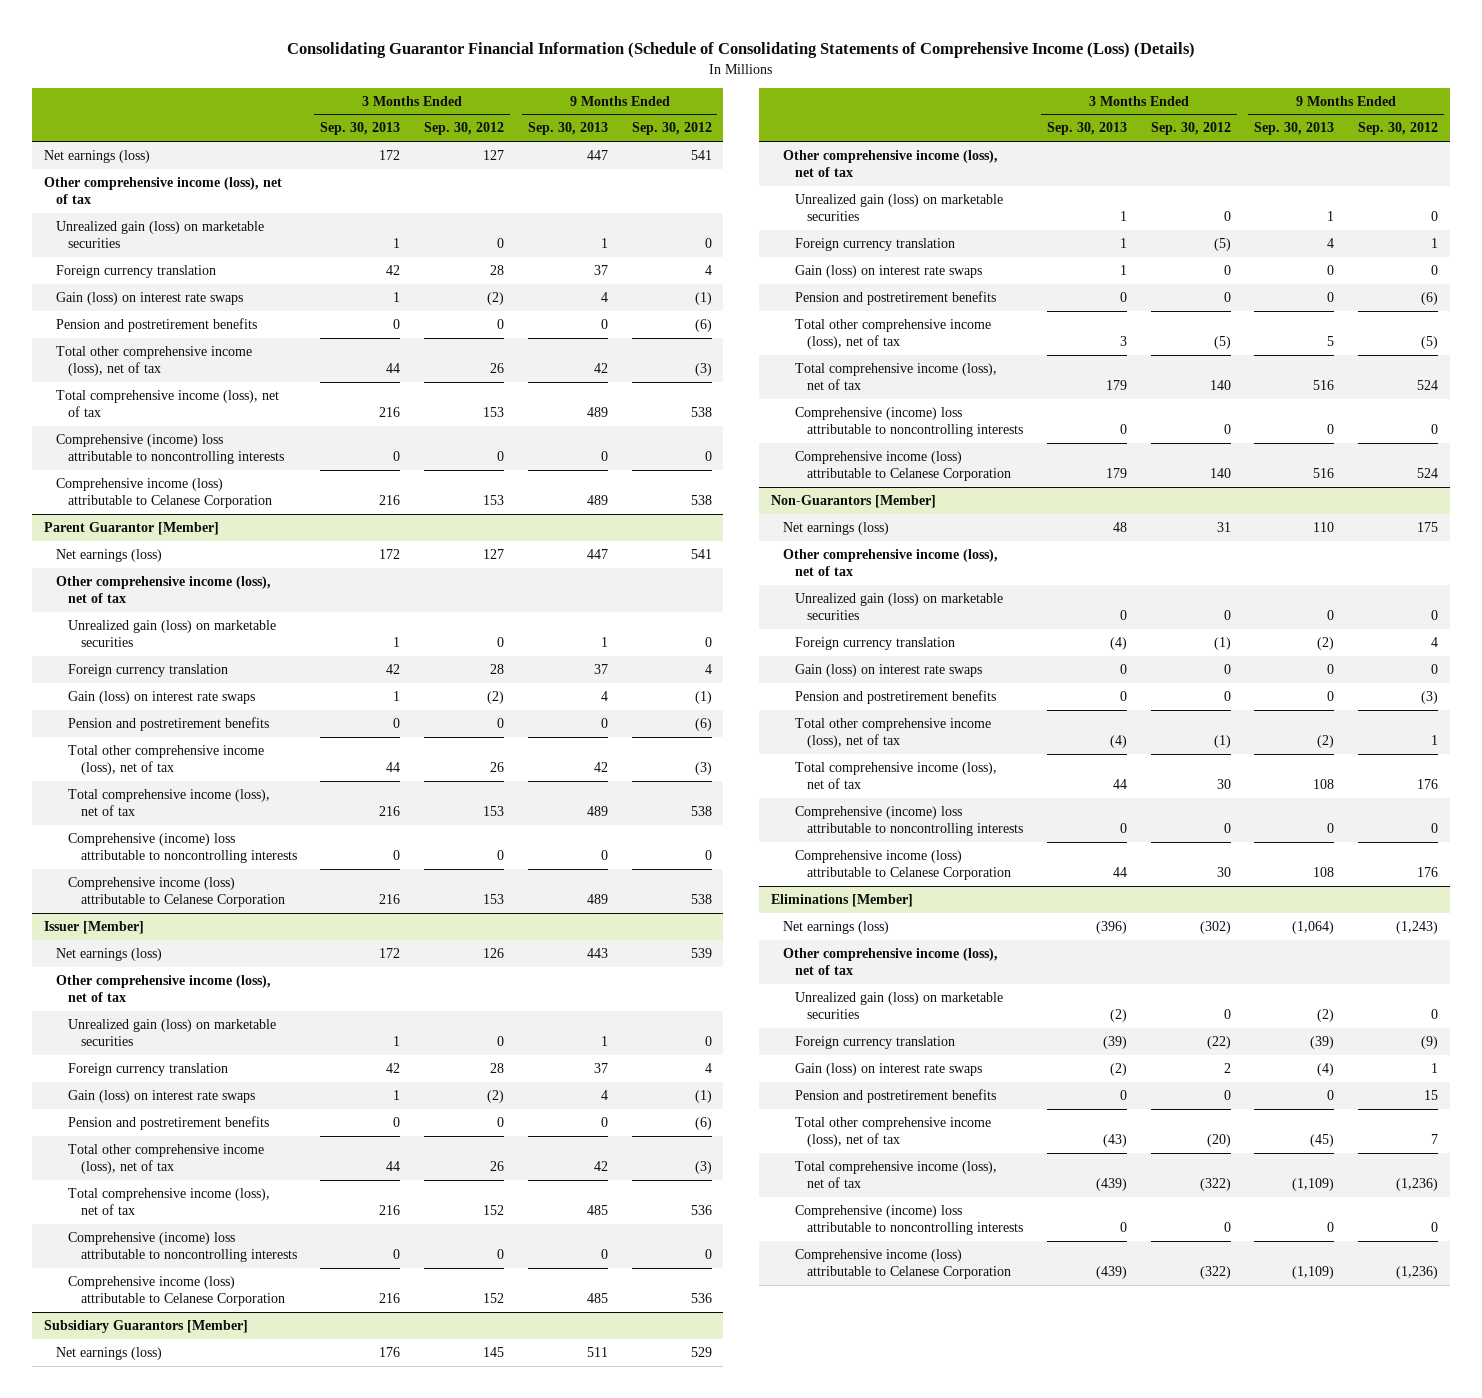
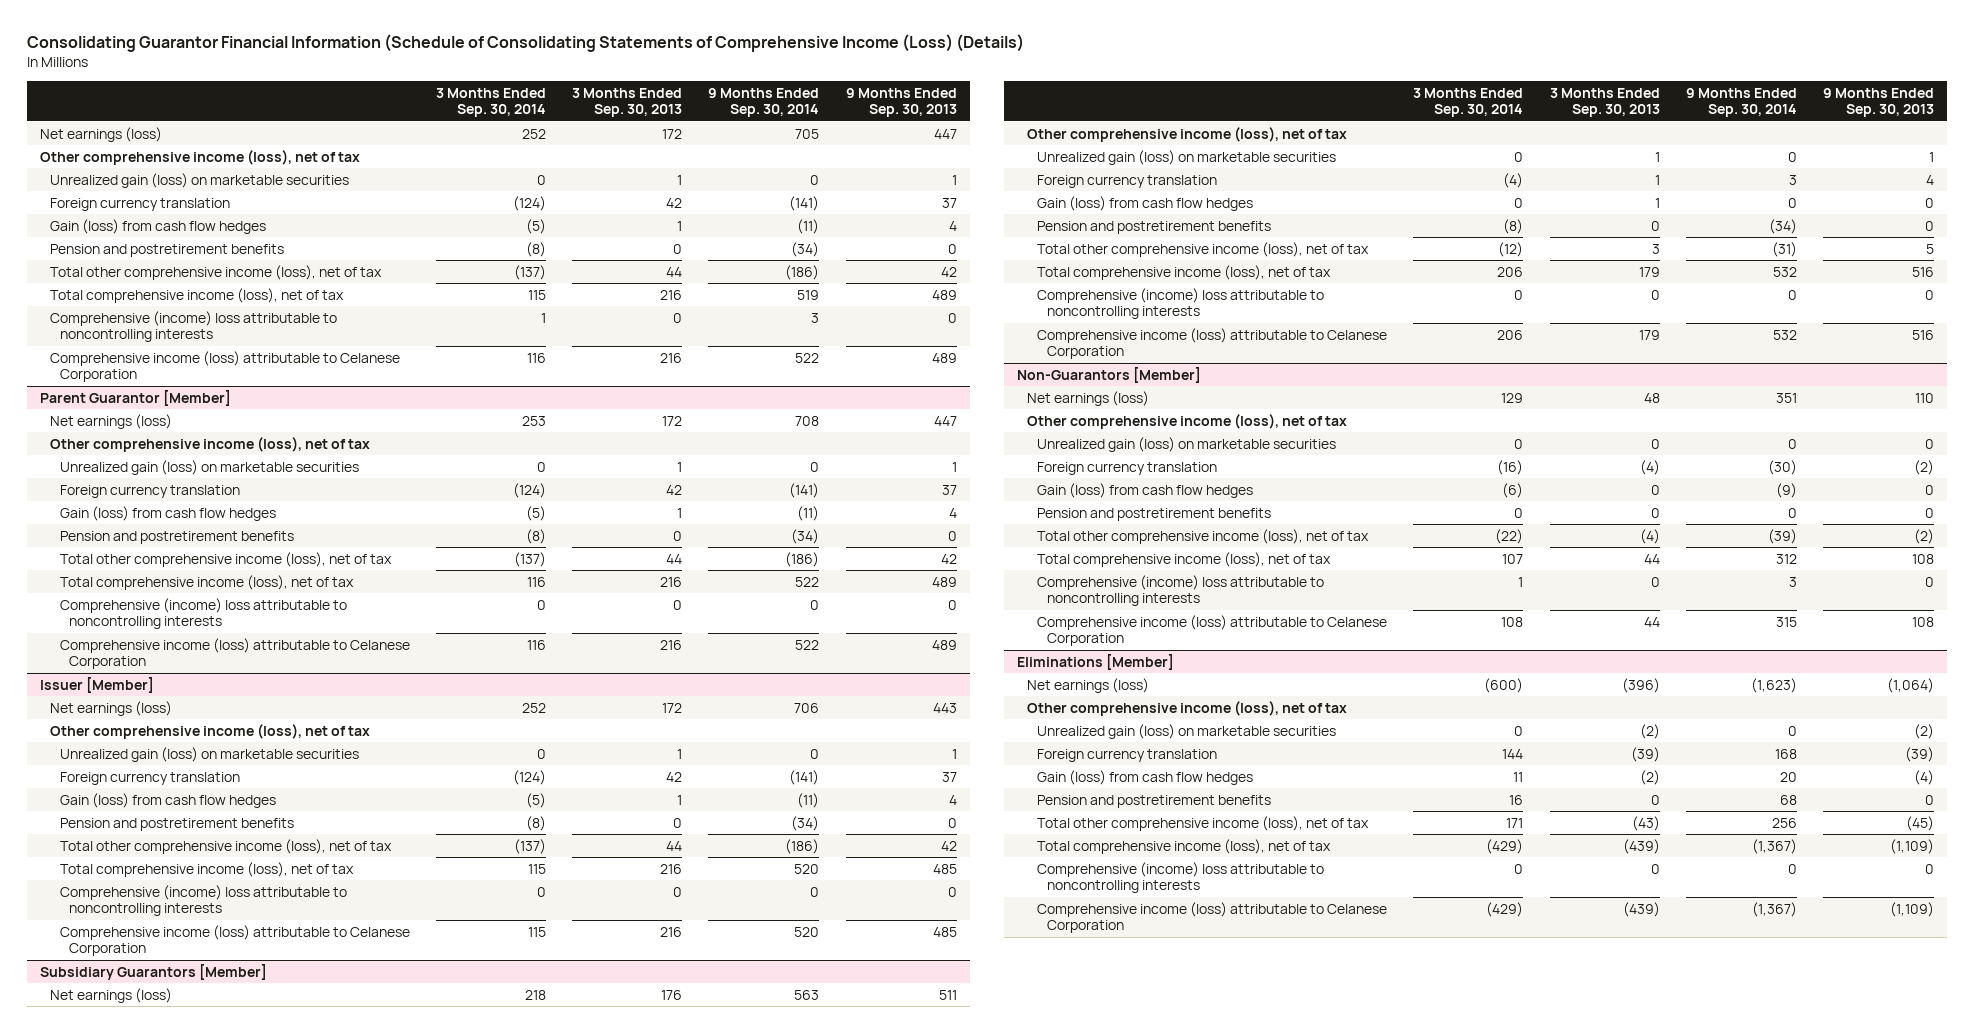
[424,122,505,136] Sep. 30, 2012 -> none
[631,122,712,136] Sep. 30, 2012 -> none
none -> [435,87,546,118] 3 Months Ended Sep. 30, 2014
none -> [708,87,820,118] 9 Months Ended Sep. 30, 2014
[56,291,244,305] Gain (loss) on interest rate swaps -> [49,218,266,234] Gain (loss) from cash flow hedges
[68,690,256,704] Gain (loss) on interest rate swaps -> [59,505,276,521] Gain (loss) from cash flow hedges
[68,1089,256,1103] Gain (loss) on interest rate swaps -> [59,792,276,808] Gain (loss) from cash flow hedges
[795,264,983,278] Gain (loss) on interest rate swaps -> [1037,195,1254,211] Gain (loss) from cash flow hedges
[795,663,983,677] Gain (loss) on interest rate swaps -> [1037,482,1254,498] Gain (loss) from cash flow hedges
[795,1062,983,1076] Gain (loss) on interest rate swaps -> [1037,769,1254,785] Gain (loss) from cash flow hedges

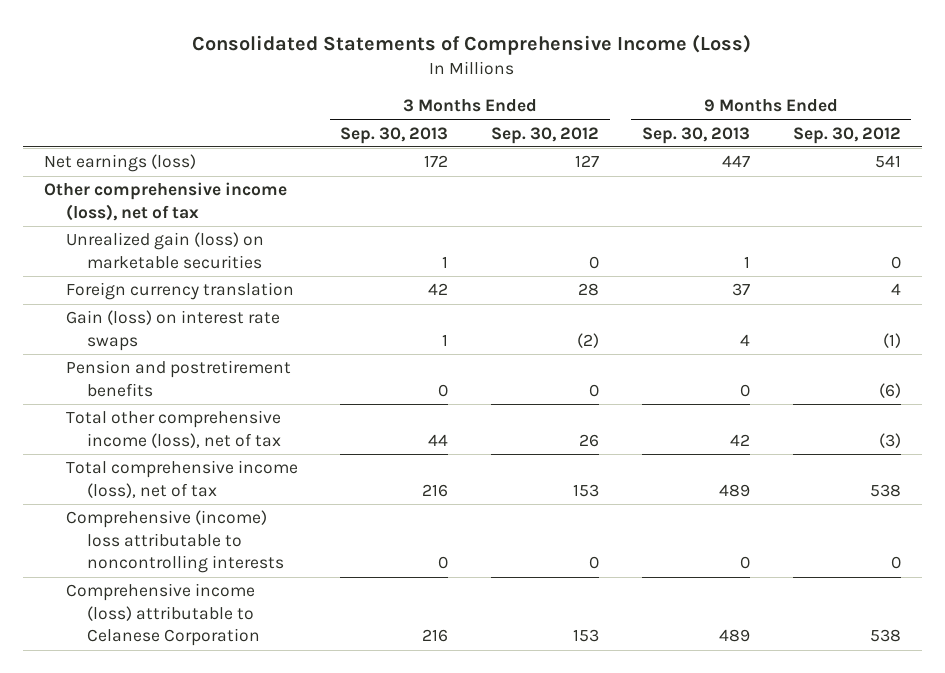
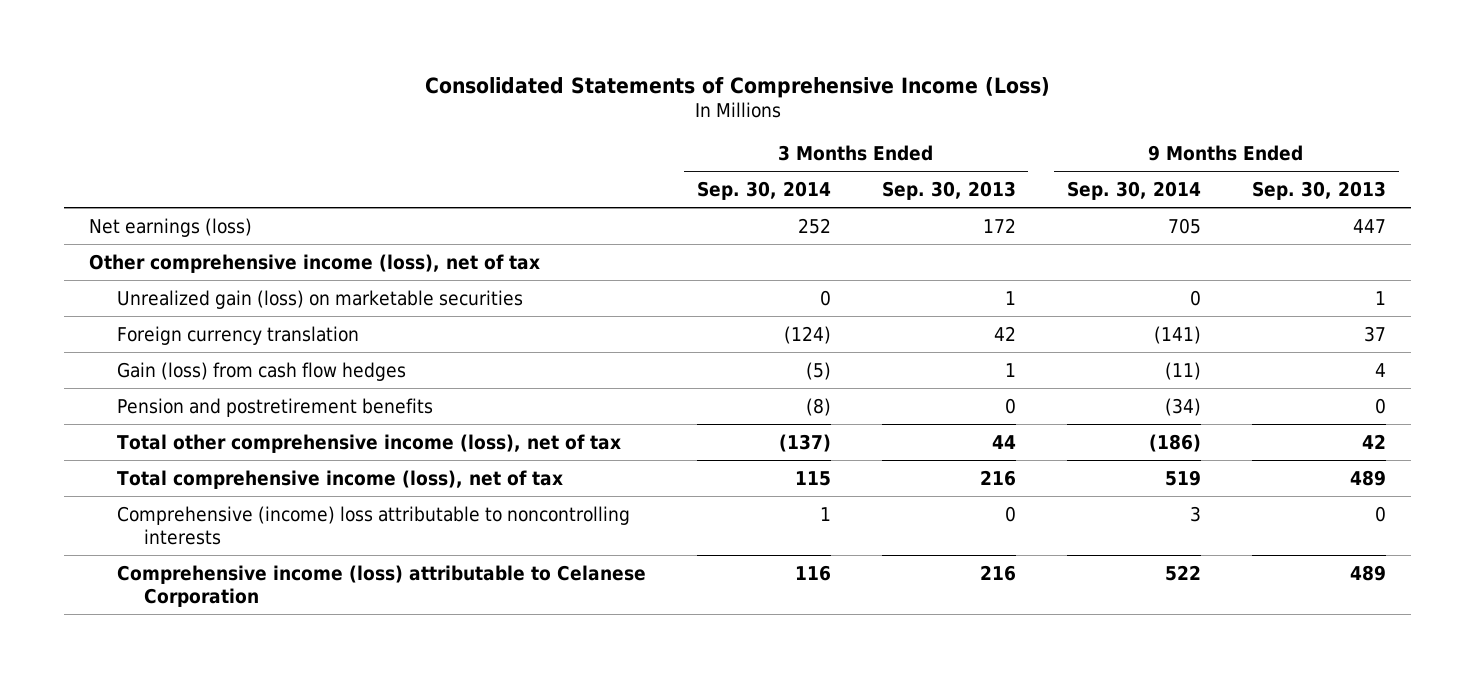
[491,126,600,144] Sep. 30, 2012 -> none
[792,126,901,144] Sep. 30, 2012 -> none
none -> [696,181,831,201] Sep. 30, 2014
none -> [1066,181,1201,201] Sep. 30, 2014
[65,310,280,351] Gain (loss) on interest rate swaps -> [116,361,406,381] Gain (loss) from cash flow hedges

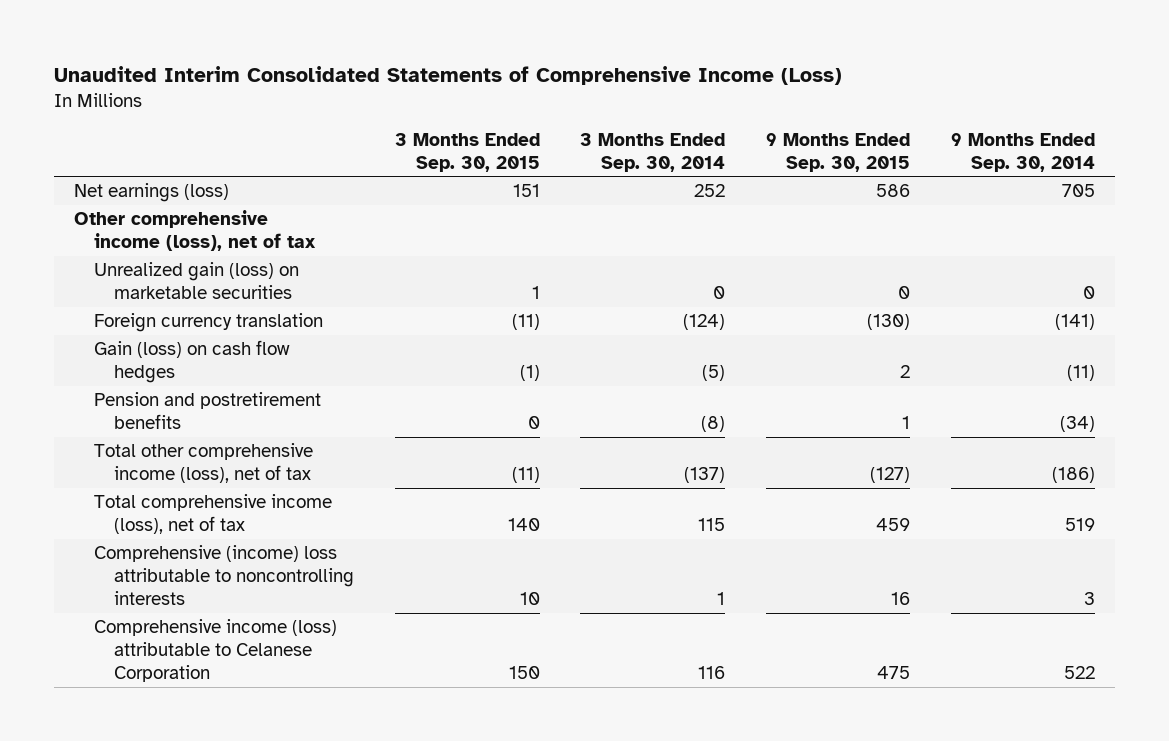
[424,76,1050,98] Consolidated Statements of Comprehensive Income (Loss) -> [53,66,842,86] Unaudited Interim Consolidated Statements of Comprehensive Income (Loss)
[881,181,1016,201] Sep. 30, 2013 -> none
[1251,181,1386,201] Sep. 30, 2013 -> none
none -> [394,132,540,172] 3 Months Ended Sep. 30, 2015
none -> [765,132,910,172] 9 Months Ended Sep. 30, 2015
[116,361,406,381] Gain (loss) from cash flow hedges -> [94,340,291,384] Gain (loss) on cash flow hedges

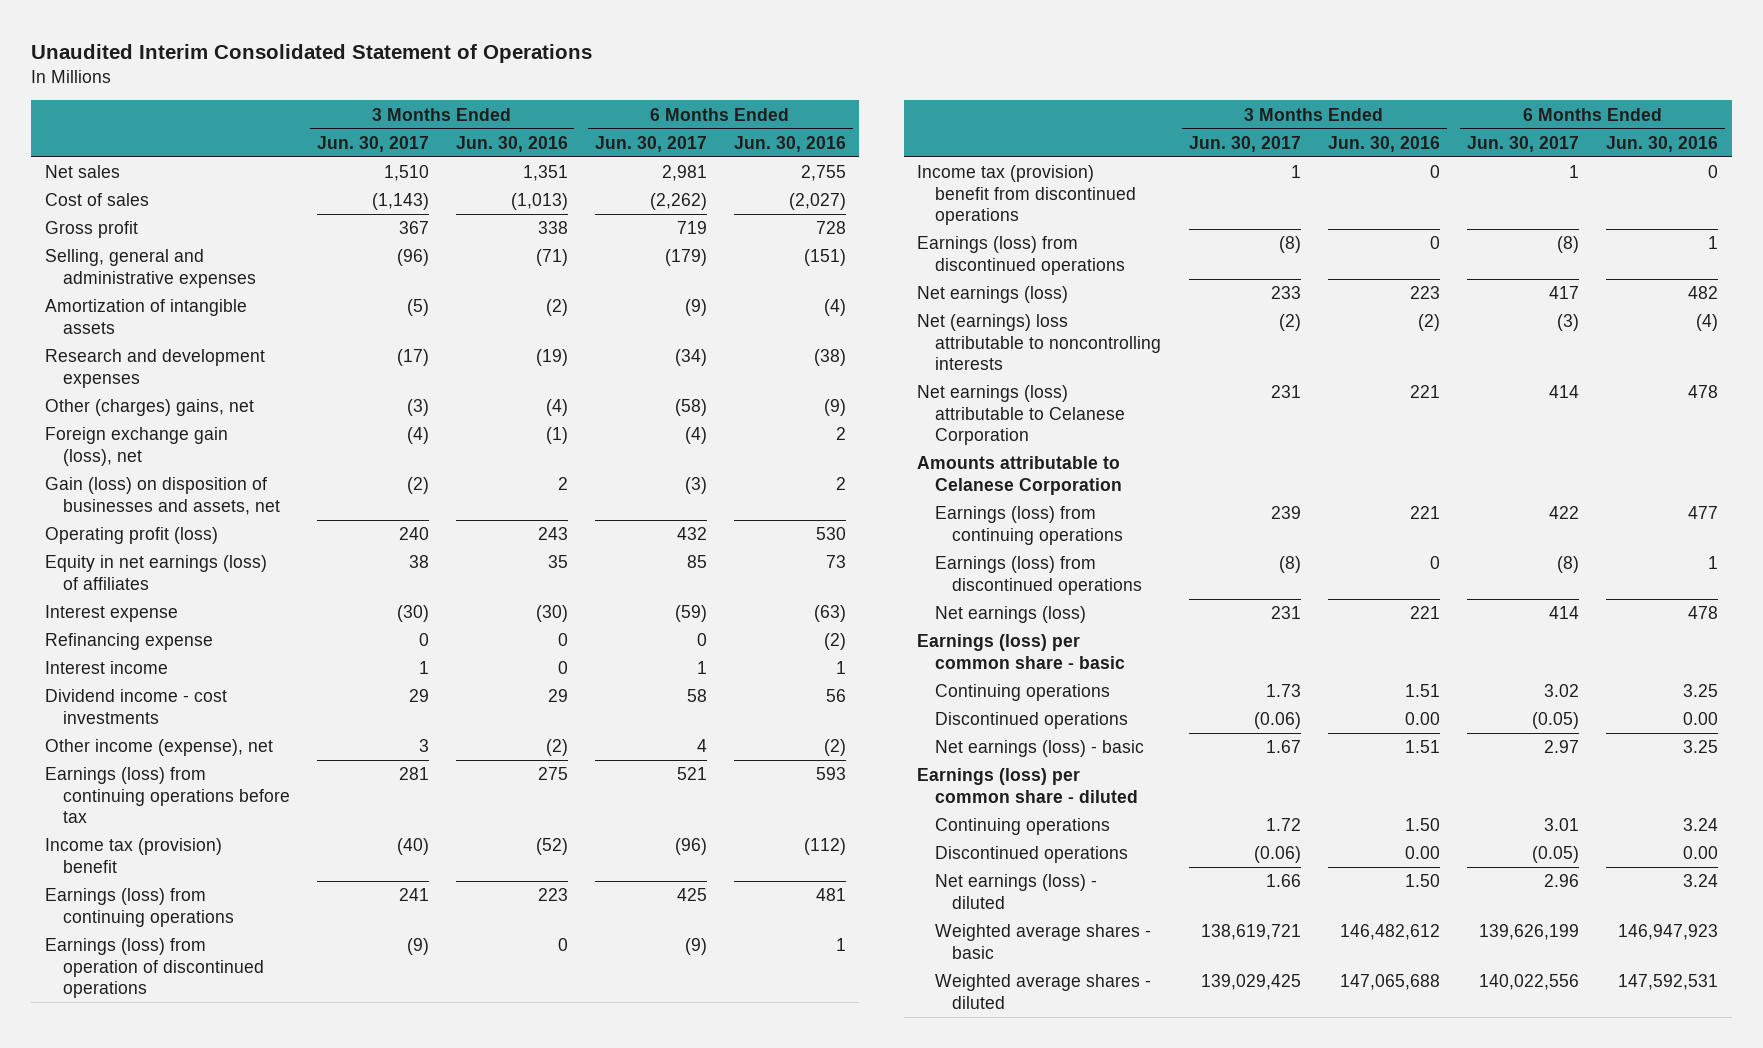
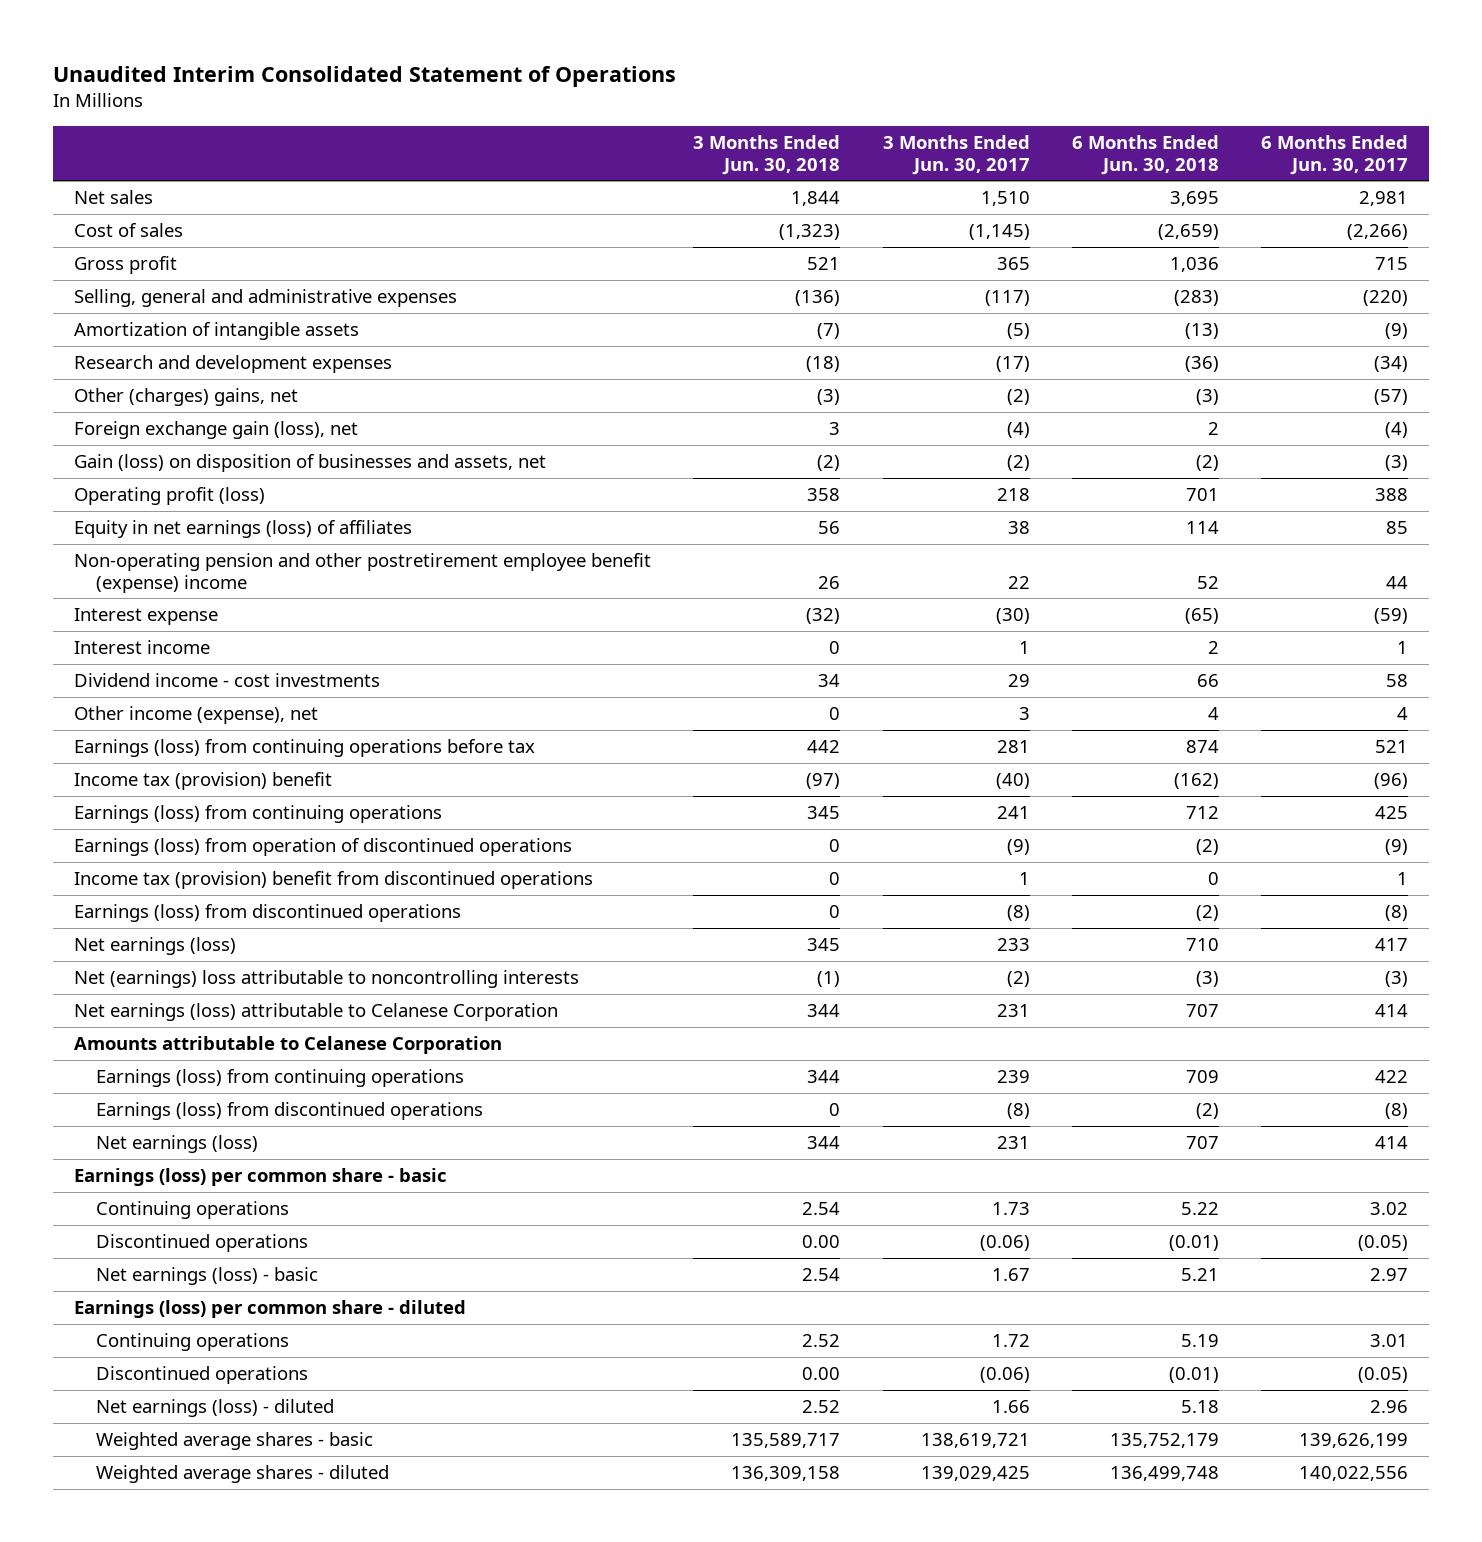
[455,135,568,152] Jun. 30, 2016 -> none
[733,135,846,152] Jun. 30, 2016 -> none
none -> [693,135,841,175] 3 Months Ended Jun. 30, 2018
none -> [1071,135,1219,175] 6 Months Ended Jun. 30, 2018
[371,193,429,211] (1,143) -> [968,224,1030,241] (1,145)
[649,193,707,211] (2,262) -> [1346,224,1408,241] (2,266)
[398,221,429,235] 367 -> [996,257,1030,271] 365
[676,221,707,235] 719 -> [1374,257,1408,271] 715
[396,249,429,267] (96) -> [984,290,1030,307] (117)
[664,249,707,267] (179) -> [1362,290,1408,307] (220)
[406,399,429,417] (3) -> [1006,389,1030,406] (2)
[674,399,707,417] (58) -> [1373,389,1408,406] (57)
[398,527,429,541] 240 -> [996,488,1030,502] 218
[676,527,707,541] 432 -> [1374,488,1408,502] 388
none -> [74,553,652,593] Non-operating pension and other postretirement employee benefit (expense) income
[44,633,213,651] Refinancing expense -> none

